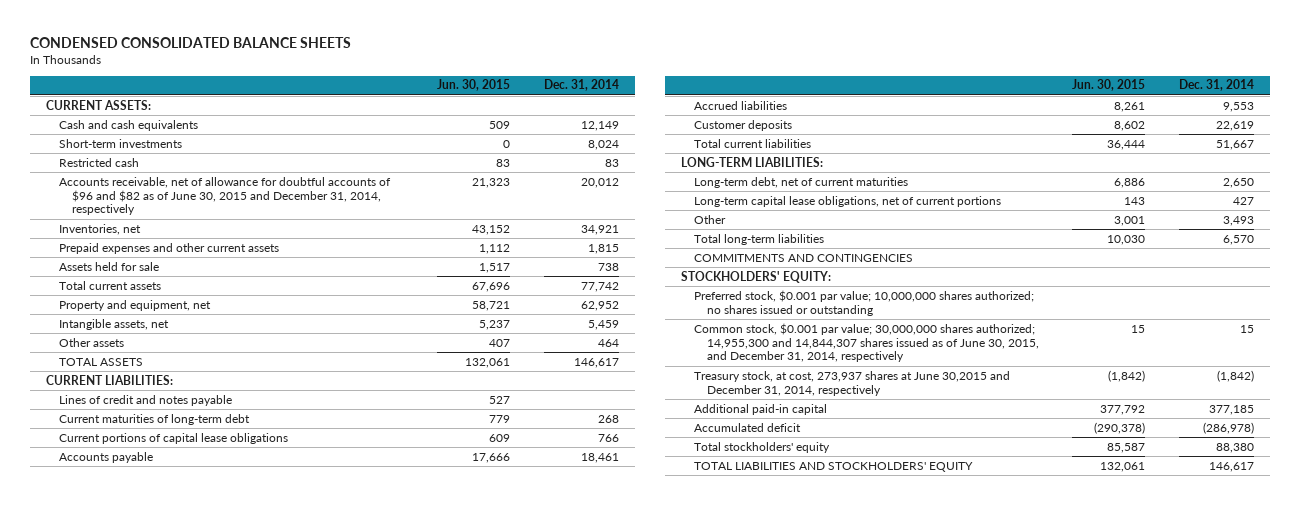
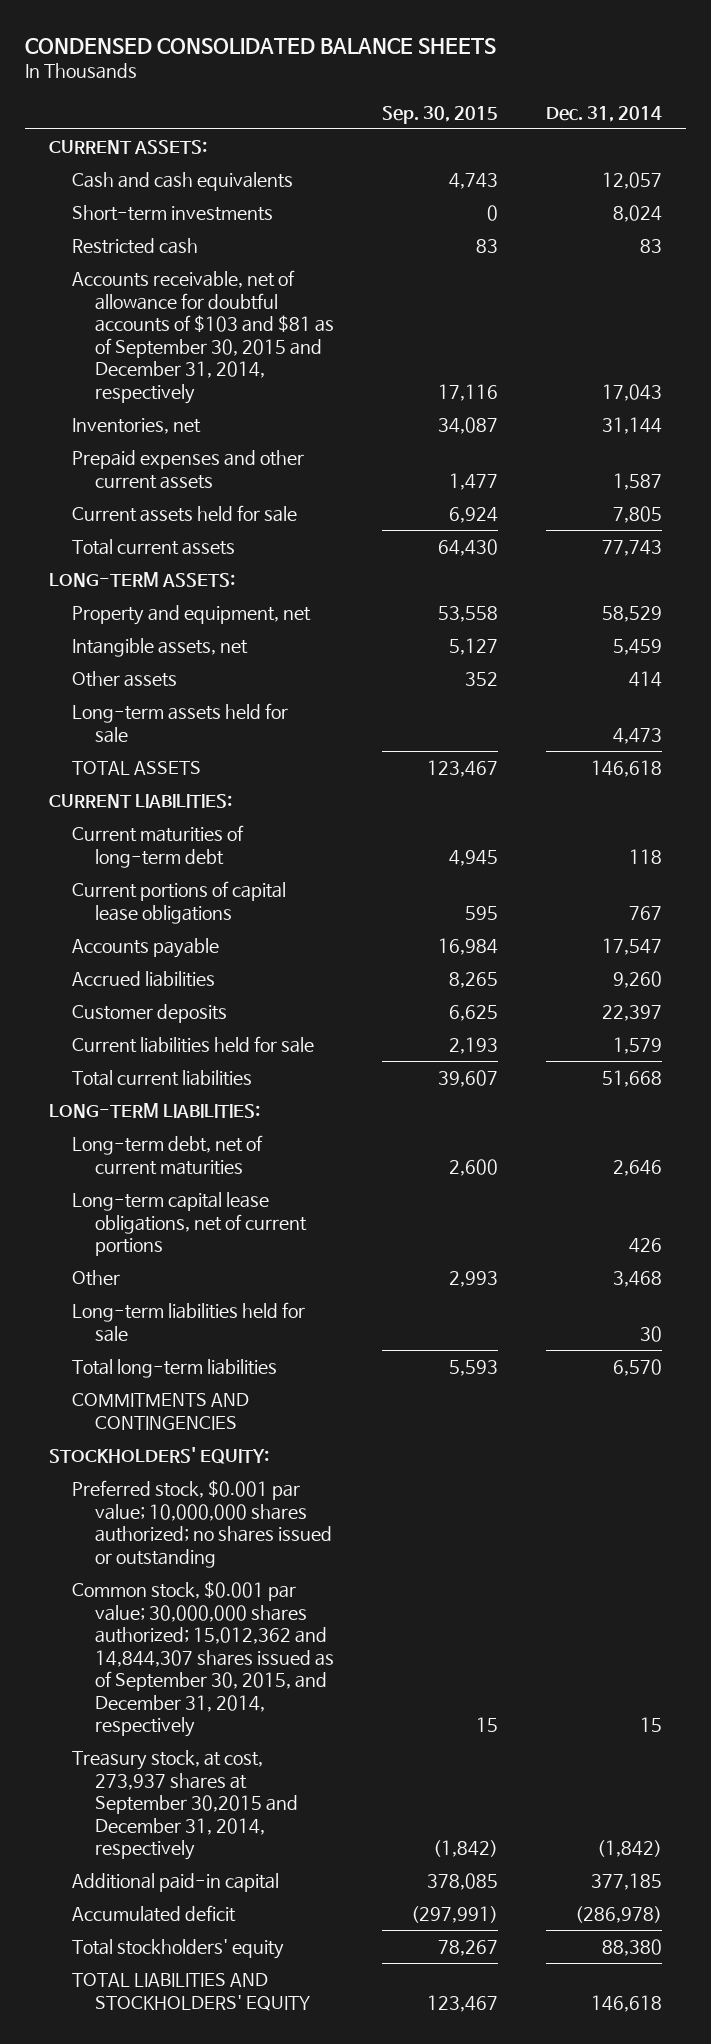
[437,79,511,92] Jun. 30, 2015 -> none
none -> [382,105,499,124] Sep. 30, 2015
[580,120,619,131] 12,149 -> [601,172,662,190] 12,057
[59,176,392,216] Accounts receivable, net of allowance for doubtful accounts of $96 and $82 as of June 30, 2015 and December 31, 2014, respectively -> [72,270,335,404] Accounts receivable, net of allowance for doubtful accounts of $103 and $81 as of September 30, 2015 and December 31, 2014, respectively
[580,177,619,188] 20,012 -> [601,383,662,401] 17,043
[580,224,619,235] 34,921 -> [601,417,662,435] 31,144
[587,243,619,254] 1,815 -> [612,472,662,490] 1,587
[59,261,160,271] Assets held for sale -> [72,505,298,523] Current assets held for sale
[597,262,619,271] 738 -> [612,506,662,524] 7,805
[580,281,619,292] 77,742 -> [601,540,662,557] 77,743
none -> [49,572,236,588] LONG-TERM ASSETS:
[580,300,619,311] 62,952 -> [601,606,662,623] 58,529
[597,338,619,347] 464 -> [628,671,662,688] 414
none -> [72,703,289,743] Long-term assets held for sale
[573,357,619,368] 146,617 -> [590,760,662,778] 146,618
[59,394,233,406] Lines of credit and notes payable -> none
[597,414,619,423] 268 -> [628,848,662,864] 118
[597,433,619,442] 766 -> [628,905,662,920] 767
[580,452,619,463] 18,461 -> [601,938,662,956] 17,547
[1222,101,1254,112] 9,553 -> [612,971,662,989] 9,260
[1215,120,1254,131] 22,619 -> [601,1005,662,1022] 22,397
none -> [72,1036,315,1054] Current liabilities held for sale
[1215,139,1254,150] 51,667 -> [601,1070,662,1088] 51,668
[1222,177,1254,188] 2,650 -> [612,1159,662,1176] 2,646
[1232,196,1254,205] 427 -> [628,1238,662,1254] 426
[1222,215,1254,226] 3,493 -> [612,1271,662,1288] 3,468
none -> [72,1302,306,1342] Long-term liabilities held for sale
[694,322,1040,363] Common stock, $0.001 par value; 30,000,000 shares authorized; 14,955,300 and 14,844,307 shares issued as of June 30, 2015, and December 31, 2014, respectively -> [72,1581,335,1738] Common stock, $0.001 par value; 30,000,000 shares authorized; 15,012,362 and 14,844,307 shares issued as of September 30, 2015, and December 31, 2014, respectively
[694,370,1011,396] Treasury stock, at cost, 273,937 shares at June 30,2015 and December 31, 2014, respectively -> [72,1750,299,1861] Treasury stock, at cost, 273,937 shares at September 30,2015 and December 31, 2014, respectively
[1208,461,1254,472] 146,617 -> [590,1994,662,2012] 146,618

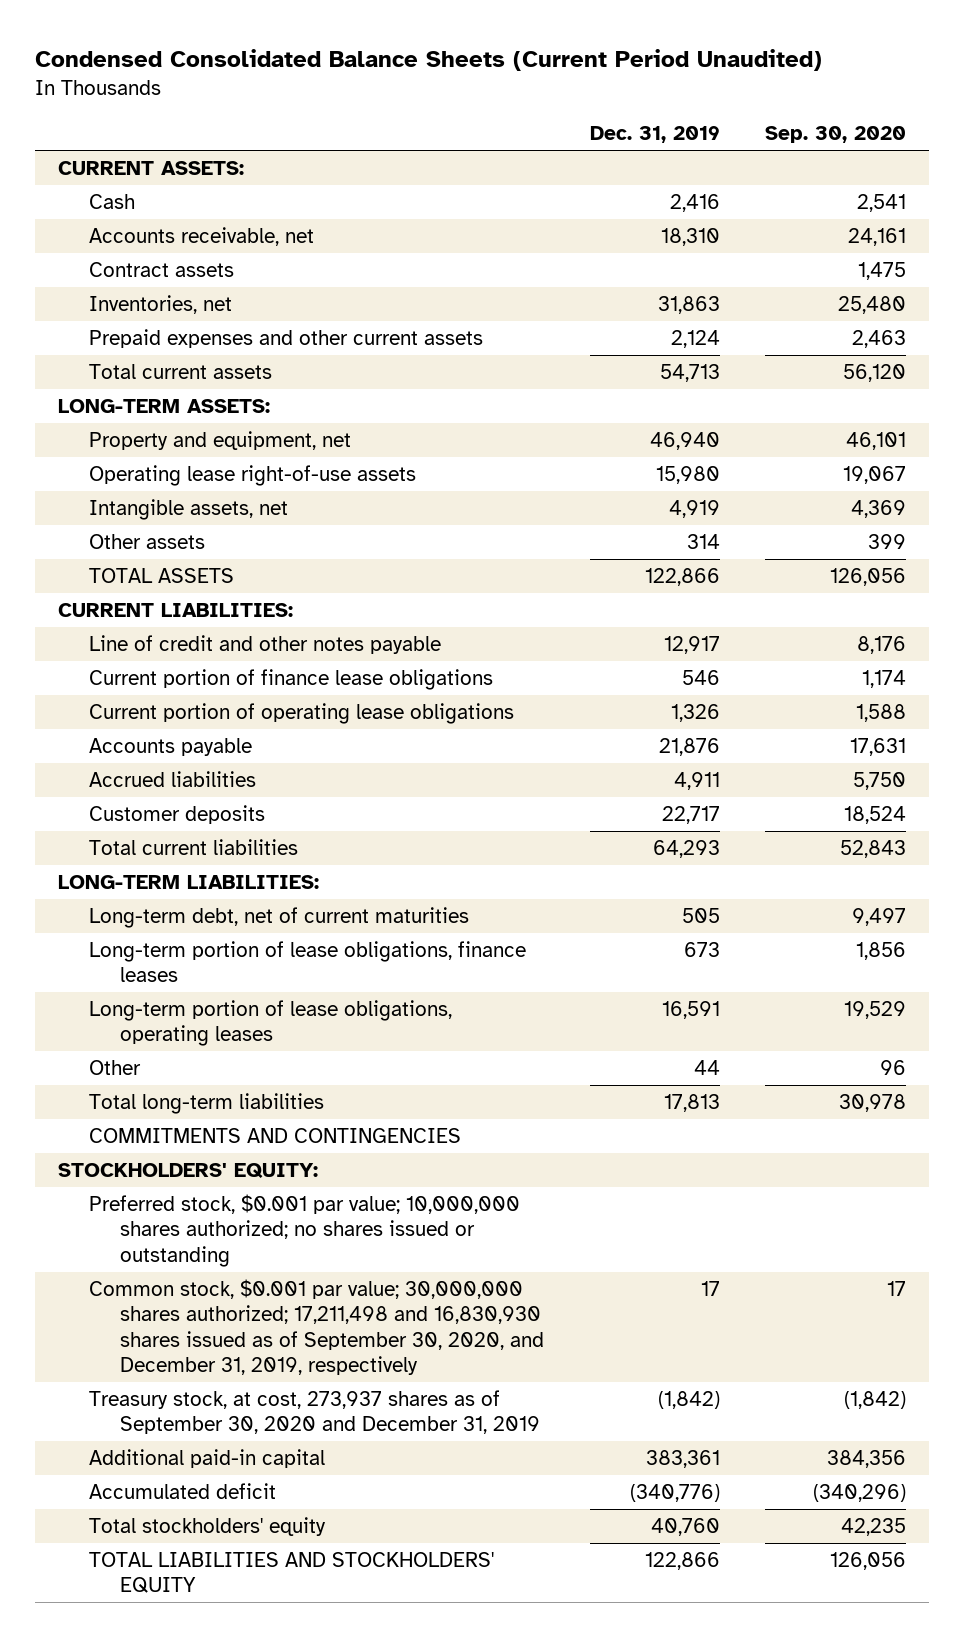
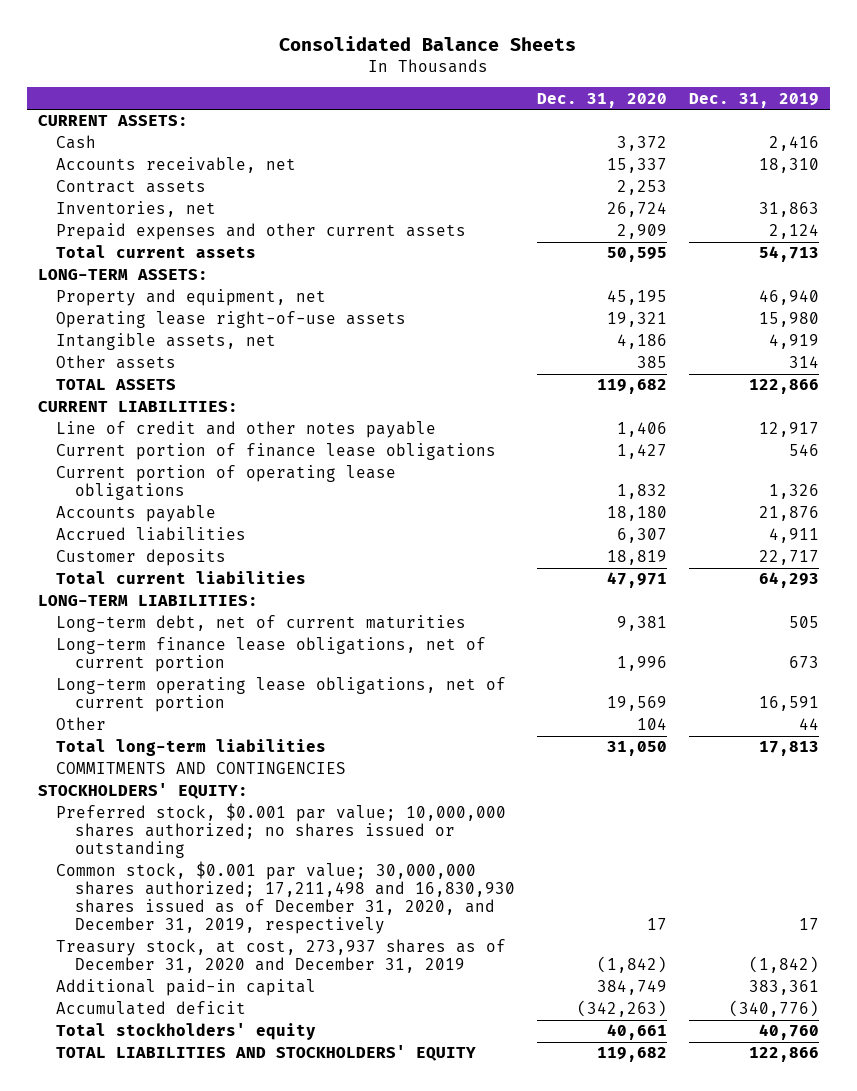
[35,49,823,72] Condensed Consolidated Balance Sheets (Current Period Unaudited) -> [279,35,577,51] Consolidated Balance Sheets
[765,126,907,144] Sep. 30, 2020 -> none
none -> [536,92,667,108] Dec. 31, 2020
[89,940,527,983] Long-term portion of lease obligations, finance leases -> [56,637,487,673] Long-term finance lease obligations, net of current portion
[89,999,453,1047] Long-term portion of lease obligations, operating leases -> [56,677,507,713] Long-term operating lease obligations, net of current portion
[89,1278,545,1375] Common stock, $0.001 par value; 30,000,000 shares authorized; 17,211,498 and 16,830,930 shares issued as of September 30, 2020, and December 31, 2019, respectively -> [56,861,515,935] Common stock, $0.001 par value; 30,000,000 shares authorized; 17,211,498 and 16,830,930 shares issued as of December 31, 2020, and December 31, 2019, respectively
[89,1389,541,1435] Treasury stock, at cost, 273,937 shares as of September 30, 2020 and December 31, 2019 -> [56,939,507,974] Treasury stock, at cost, 273,937 shares as of December 31, 2020 and December 31, 2019

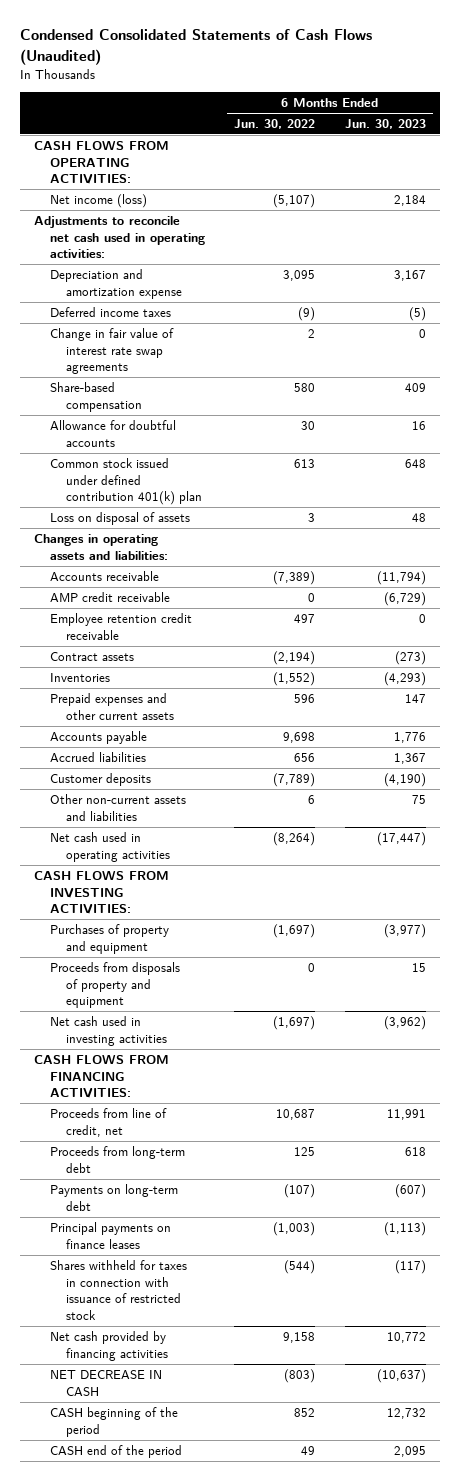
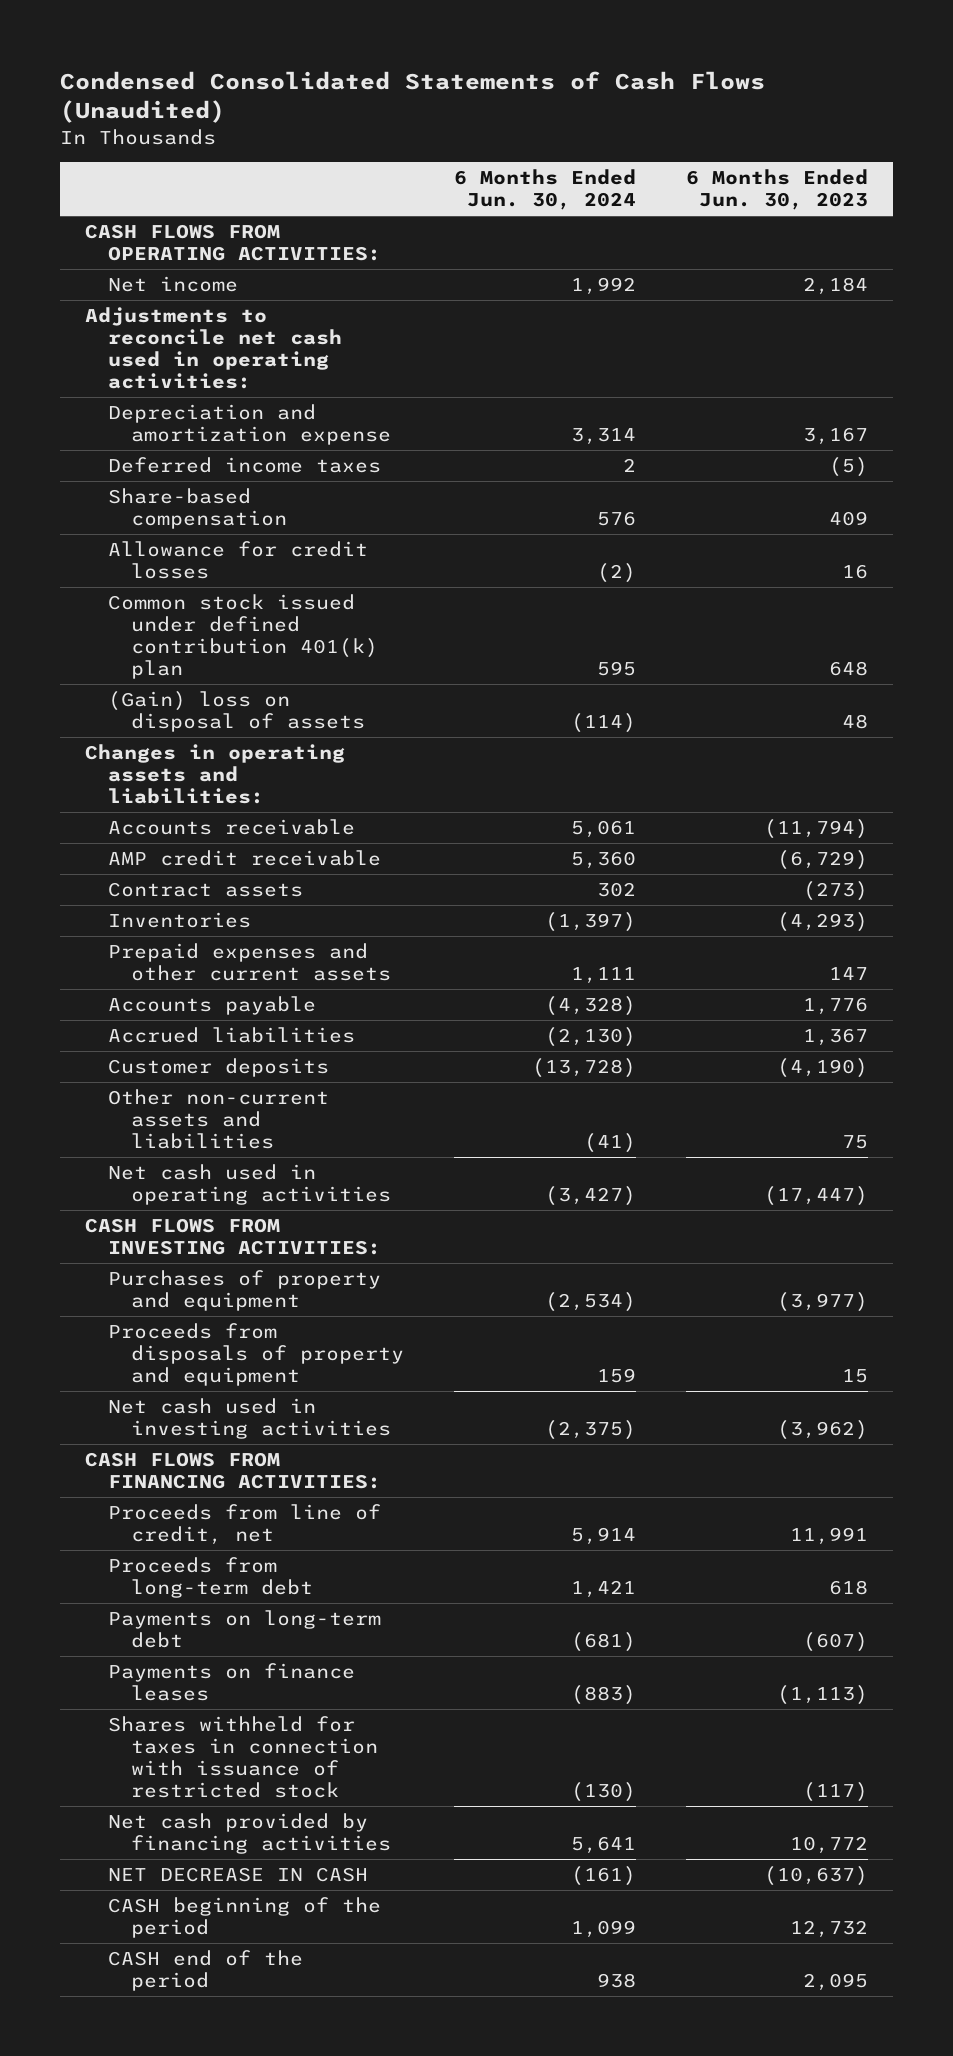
[234,119,316,130] Jun. 30, 2022 -> none
none -> [453,169,636,211] 6 Months Ended Jun. 30, 2024
[50,194,148,209] Net income (loss) -> [108,276,239,293] Net income
[50,328,175,375] Change in fair value of interest rate swap agreements -> none
[50,420,177,447] Allowance for doubtful accounts -> [108,541,369,579] Allowance for credit losses
[50,512,191,526] Loss on disposal of assets -> [108,691,365,732] (Gain) loss on disposal of assets
[50,613,193,640] Employee retention credit receivable -> none
[50,1222,172,1249] Principal payments on finance leases -> [108,1663,356,1701] Payments on finance leases

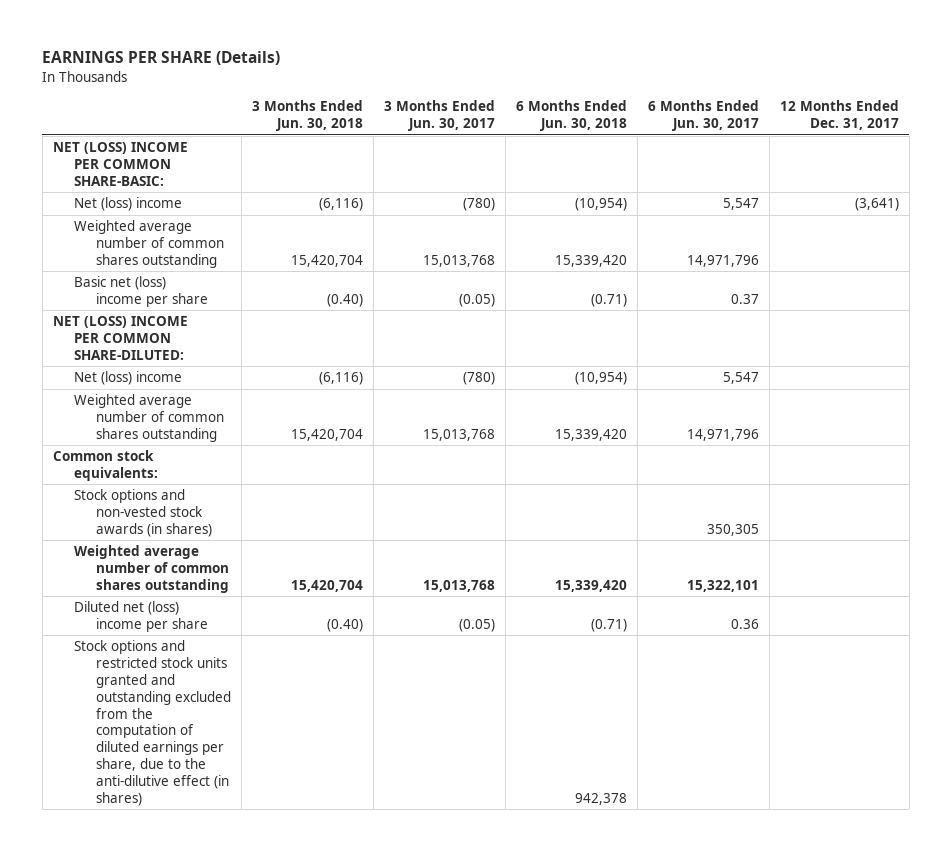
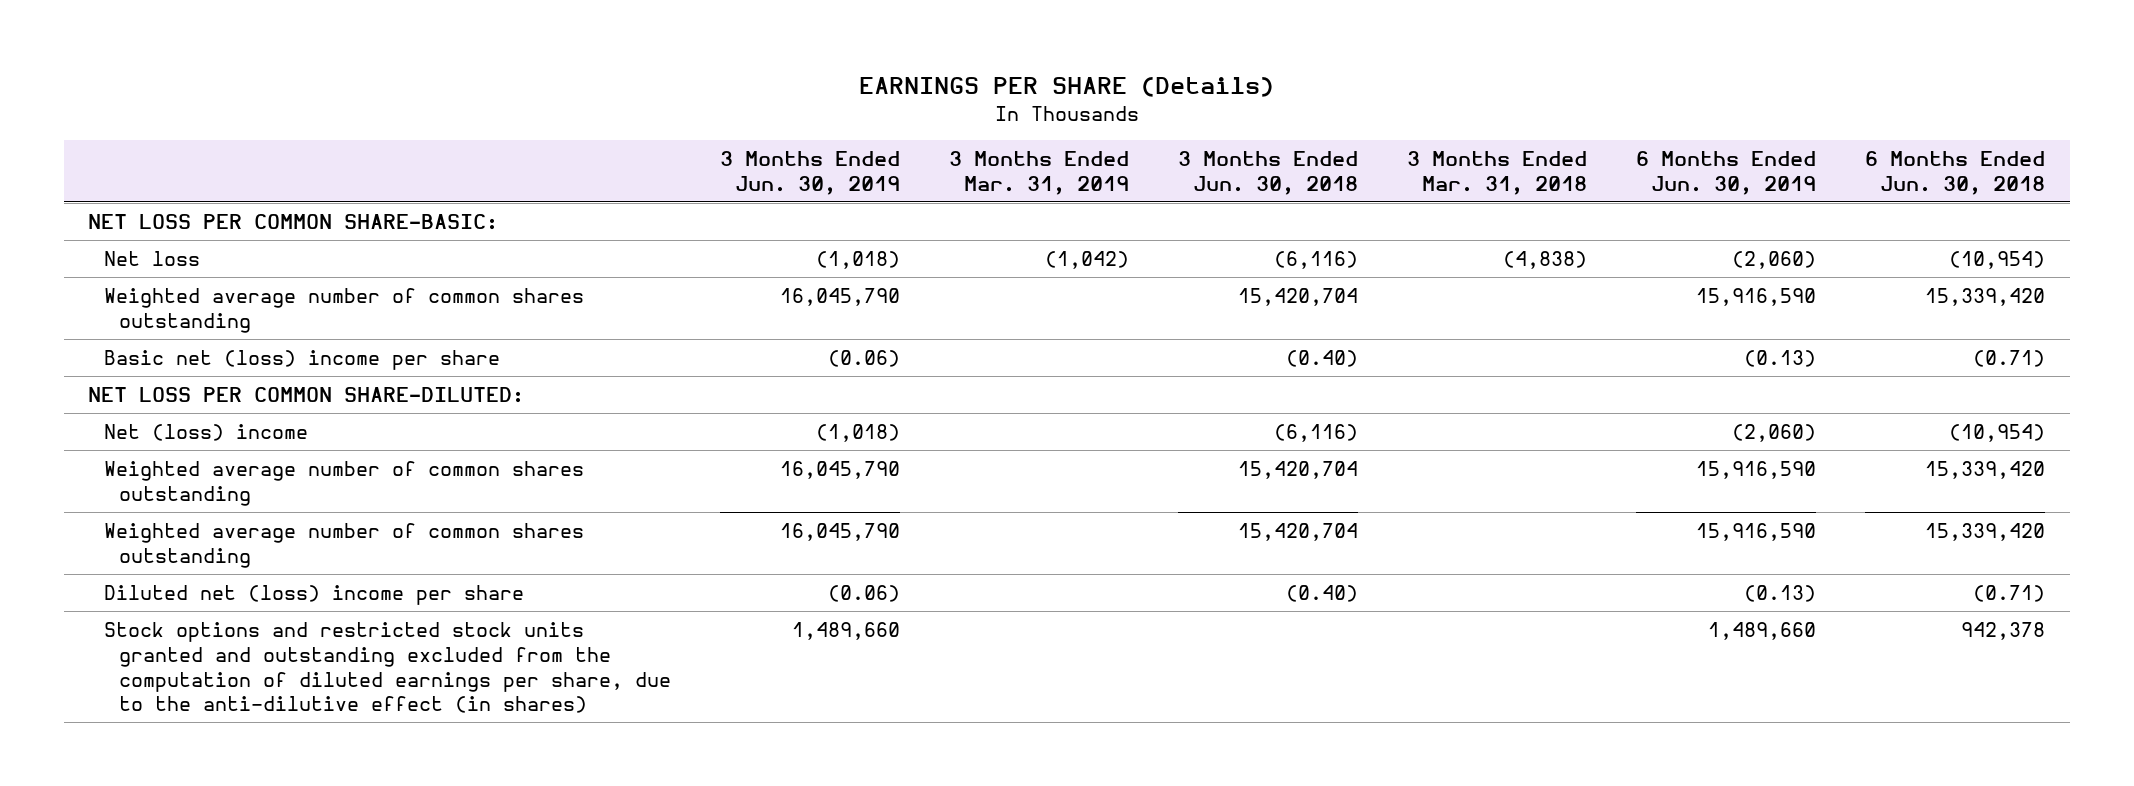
[383,100,495,132] 3 Months Ended Jun. 30, 2017 -> none
[647,100,759,132] 6 Months Ended Jun. 30, 2017 -> none
[779,100,899,131] 12 Months Ended Dec. 31, 2017 -> none
none -> [720,151,901,195] 3 Months Ended Jun. 30, 2019
none -> [949,151,1130,195] 3 Months Ended Mar. 31, 2019
none -> [1407,151,1588,195] 3 Months Ended Mar. 31, 2018
none -> [1636,151,1817,195] 6 Months Ended Jun. 30, 2019
[52,142,188,186] NET (LOSS) INCOME PER COMMON SHARE-BASIC: -> [88,213,499,230] NET LOSS PER COMMON SHARE-BASIC:
[74,197,183,212] Net (loss) income -> [103,250,200,266] Net loss
[52,316,188,360] NET (LOSS) INCOME PER COMMON SHARE-DILUTED: -> [88,386,525,403] NET LOSS PER COMMON SHARE-DILUTED:
[52,450,159,482] Common stock equivalents: -> none
[74,489,212,537] Stock options and non-vested stock awards (in shares) -> none

